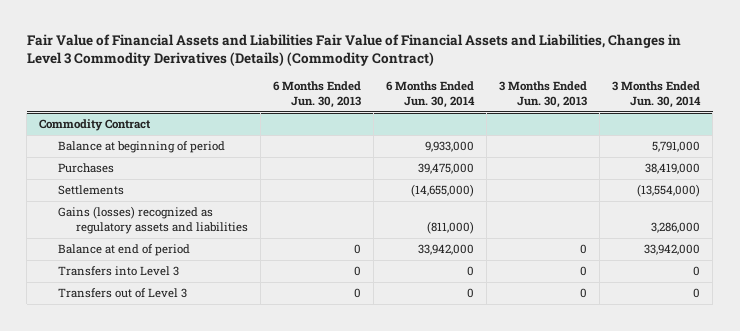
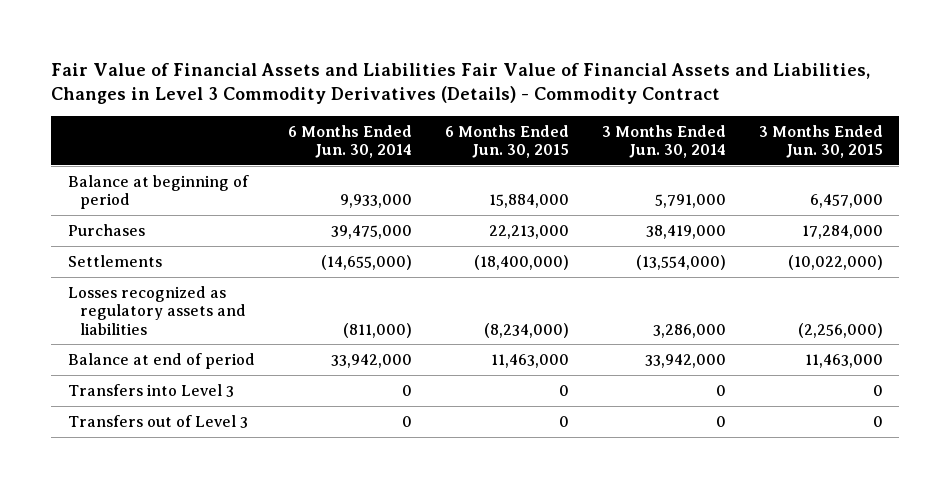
[26,33,681,67] Fair Value of Financial Assets and Liabilities Fair Value of Financial Assets and Liabilities, Changes in Level 3 Commodity Derivatives (Details) (Commodity Contract) -> [51,62,871,104] Fair Value of Financial Assets and Liabilities Fair Value of Financial Assets and Liabilities, Changes in Level 3 Commodity Derivatives (Details) - Commodity Contract
[273,80,362,108] 6 Months Ended Jun. 30, 2013 -> none
[499,80,588,108] 3 Months Ended Jun. 30, 2013 -> none
none -> [444,124,569,158] 6 Months Ended Jun. 30, 2015
none -> [758,124,883,158] 3 Months Ended Jun. 30, 2015
[39,119,152,132] Commodity Contract -> none
[57,206,249,235] Gains (losses) recognized as regulatory assets and liabilities -> [67,285,246,335] Losses recognized as regulatory assets and liabilities

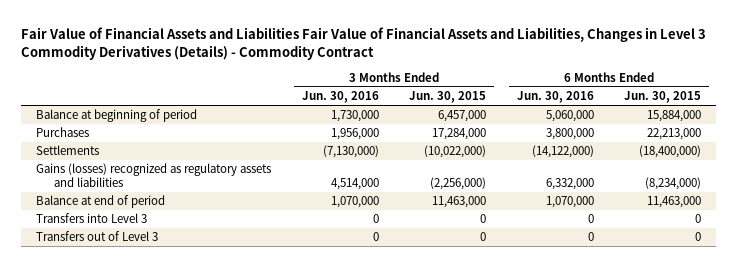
[287,124,412,158] 6 Months Ended Jun. 30, 2014 -> none
[601,124,726,158] 3 Months Ended Jun. 30, 2014 -> none
none -> [301,91,379,104] Jun. 30, 2016
none -> [516,91,594,104] Jun. 30, 2016
[67,285,246,335] Losses recognized as regulatory assets and liabilities -> [36,163,272,188] Gains (losses) recognized as regulatory assets and liabilities

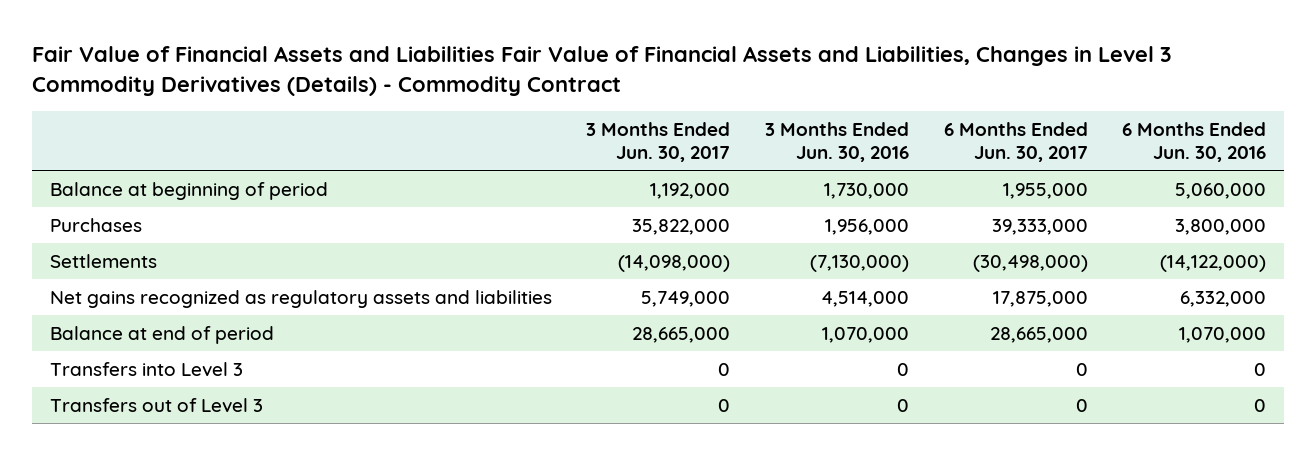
[409,91,487,104] Jun. 30, 2015 -> none
[624,91,702,104] Jun. 30, 2015 -> none
none -> [586,121,731,162] 3 Months Ended Jun. 30, 2017
none -> [943,121,1088,162] 6 Months Ended Jun. 30, 2017
[36,163,272,188] Gains (losses) recognized as regulatory assets and liabilities -> [49,289,552,308] Net gains recognized as regulatory assets and liabilities

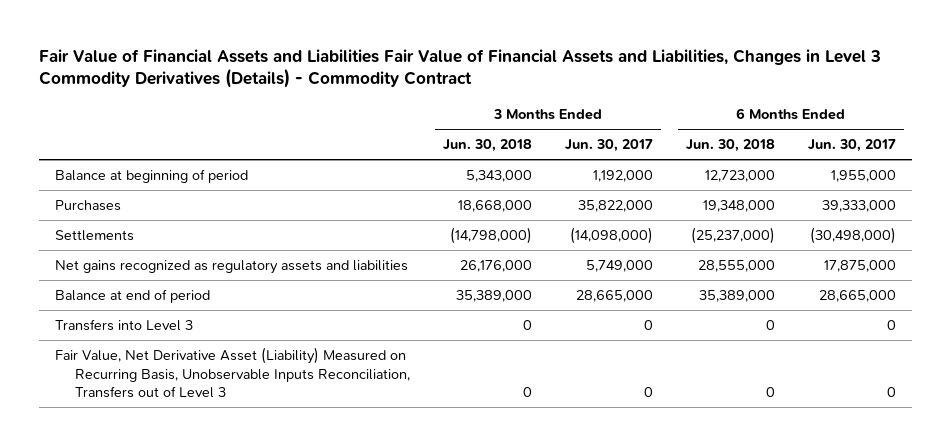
[764,121,909,162] 3 Months Ended Jun. 30, 2016 -> none
[1122,121,1267,162] 6 Months Ended Jun. 30, 2016 -> none
none -> [442,139,532,153] Jun. 30, 2018
none -> [685,139,775,153] Jun. 30, 2018
[49,397,263,413] Transfers out of Level 3 -> [55,347,411,399] Fair Value, Net Derivative Asset (Liability) Measured on Recurring Basis, Unobservable Inputs Reconciliation, Transfers out of Level 3

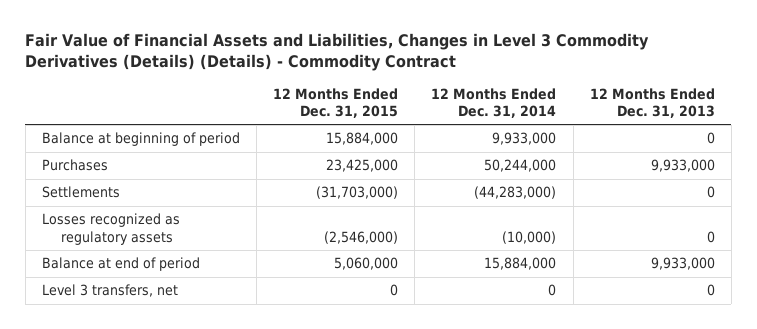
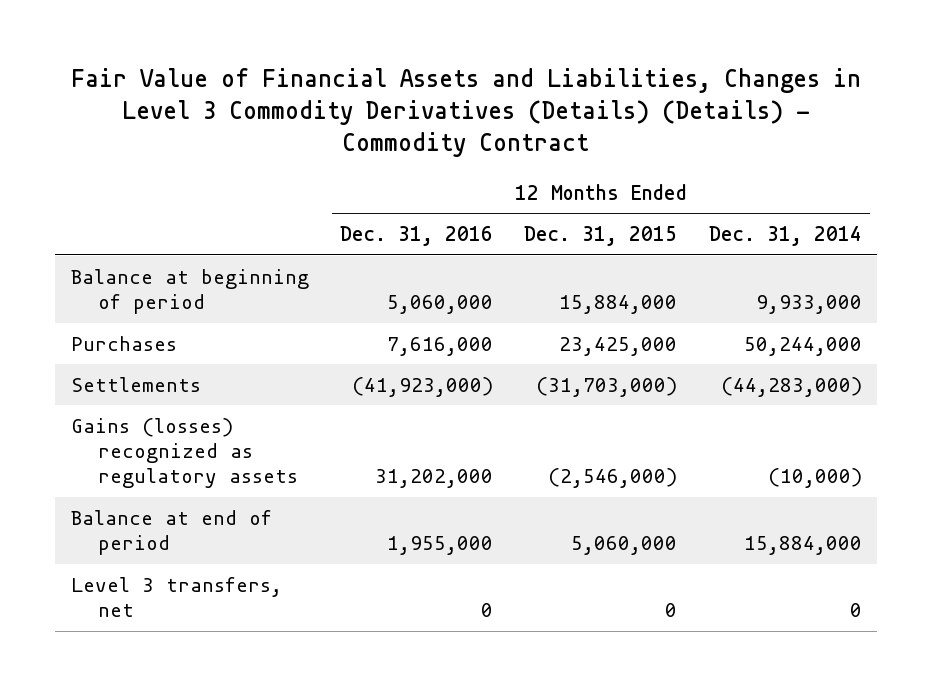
[589,87,715,118] 12 Months Ended Dec. 31, 2013 -> none
none -> [340,226,494,247] Dec. 31, 2016
[41,213,180,245] Losses recognized as regulatory assets -> [70,417,298,489] Gains (losses) recognized as regulatory assets

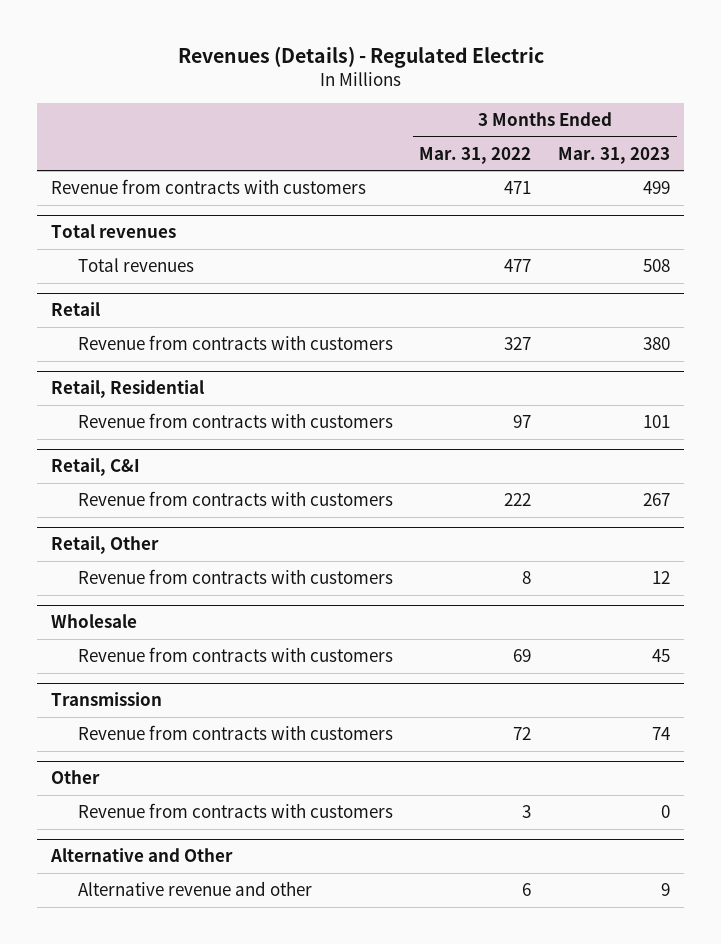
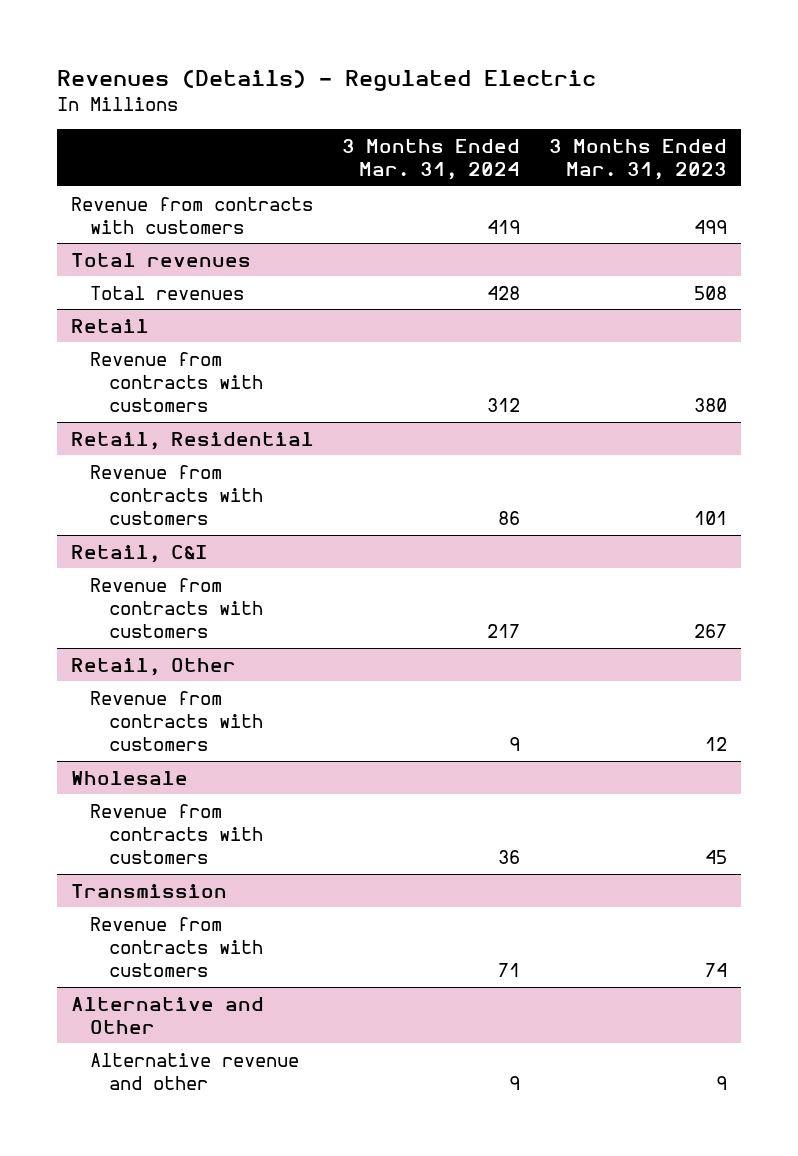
[419,146,532,164] Mar. 31, 2022 -> none
none -> [342,138,521,181] 3 Months Ended Mar. 31, 2024
[50,770,100,785] Other -> none
[77,802,393,818] Revenue from contracts with customers -> none

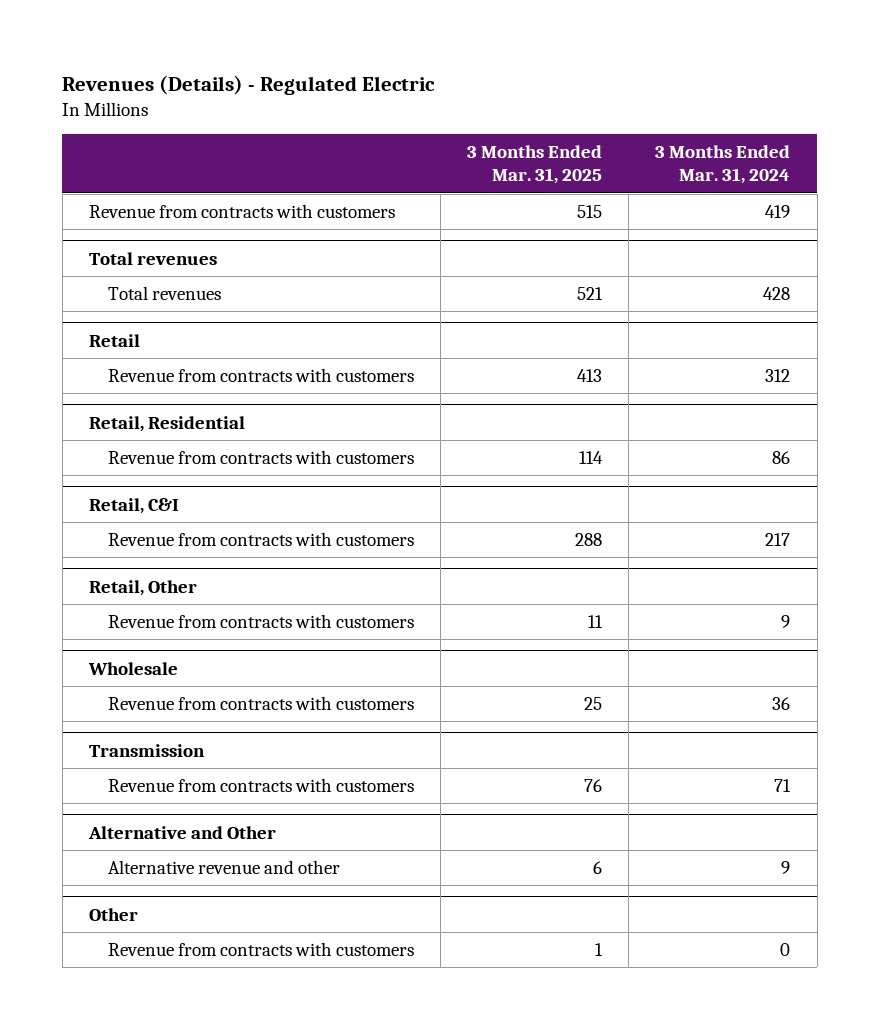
[548,138,727,181] 3 Months Ended Mar. 31, 2023 -> none
none -> [467,144,603,185] 3 Months Ended Mar. 31, 2025
none -> [88,907,138,921] Other
none -> [107,941,414,956] Revenue from contracts with customers

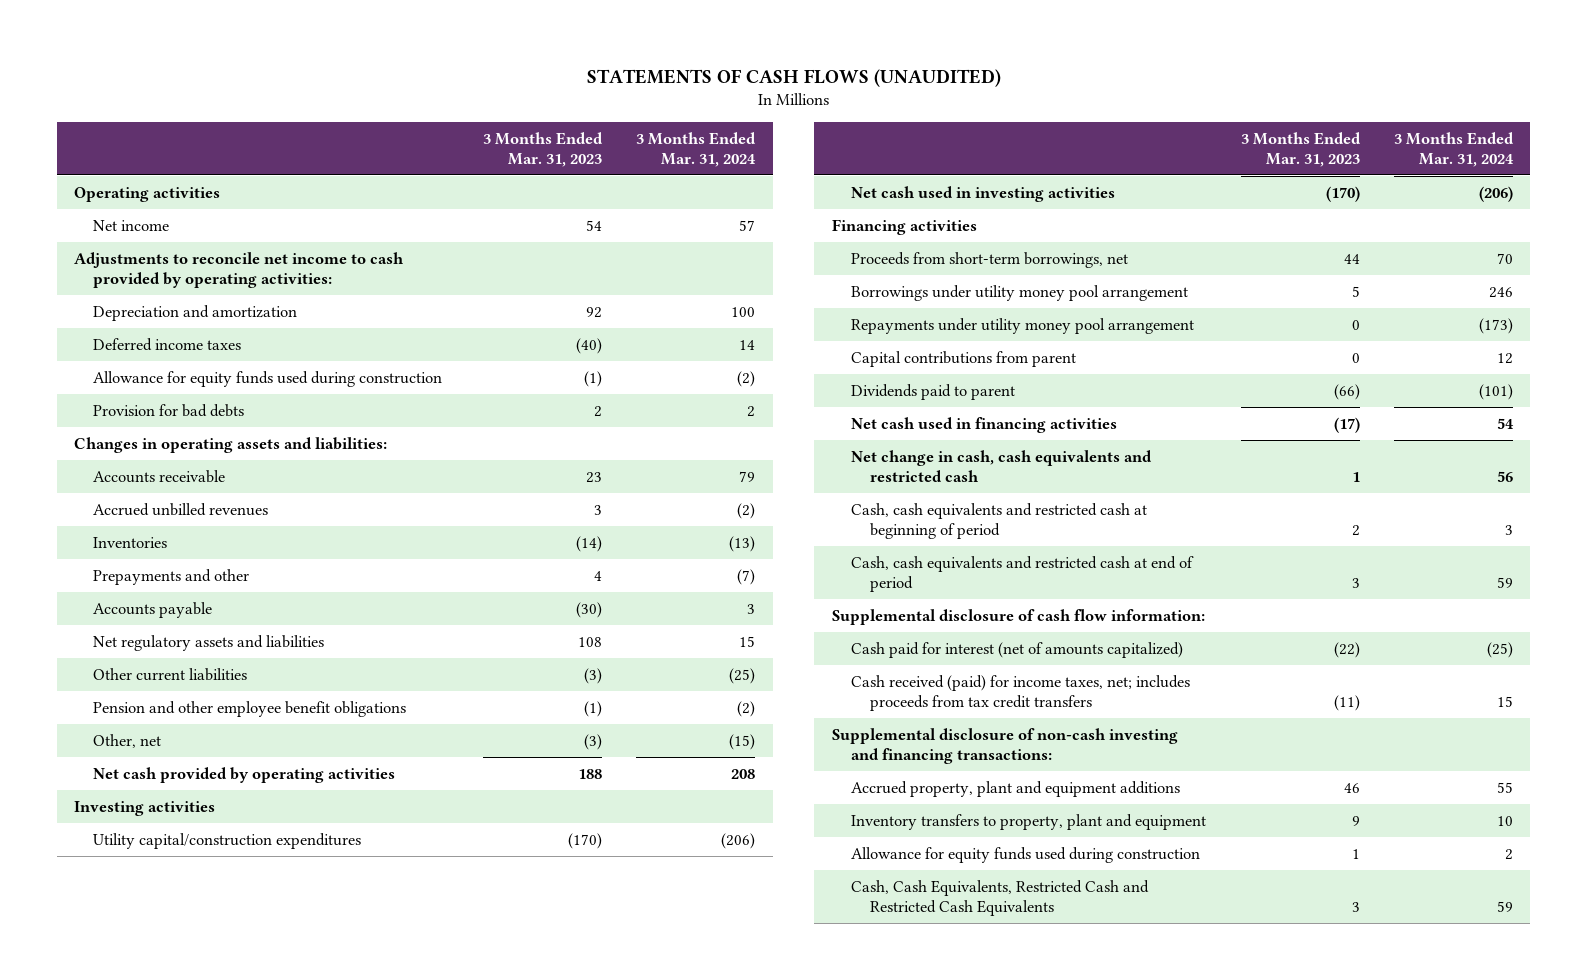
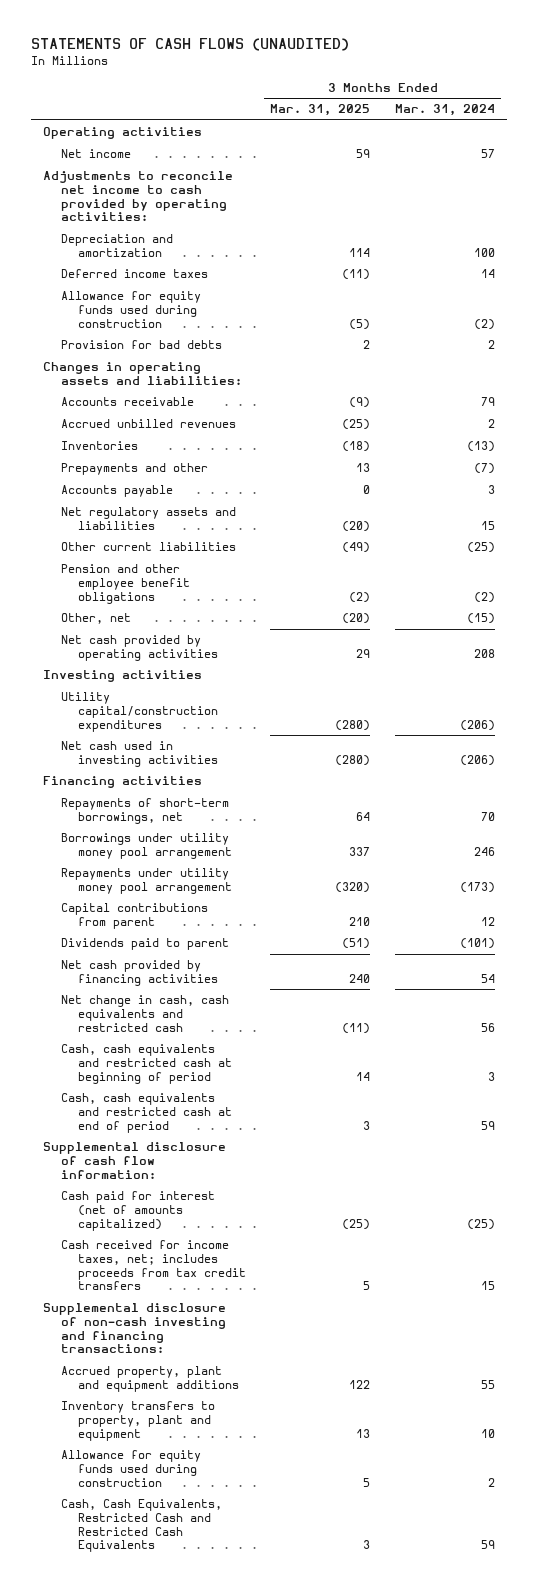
[482,131,603,167] 3 Months Ended Mar. 31, 2023 -> none
none -> [270,104,371,117] Mar. 31, 2025
[737,502,756,519] (2) -> [487,419,495,429] 2
[851,251,1129,268] Proceeds from short-term borrowings, net -> [60,798,229,824] Repayments of short-term borrowings, net
[851,416,1118,433] Net cash used in financing activities -> [60,960,219,986] Net cash provided by financing activities
[851,674,1191,711] Cash received (paid) for income taxes, net; includes proceeds from tax credit transfers -> [60,1240,247,1291] Cash received for income taxes, net; includes proceeds from tax credit transfers

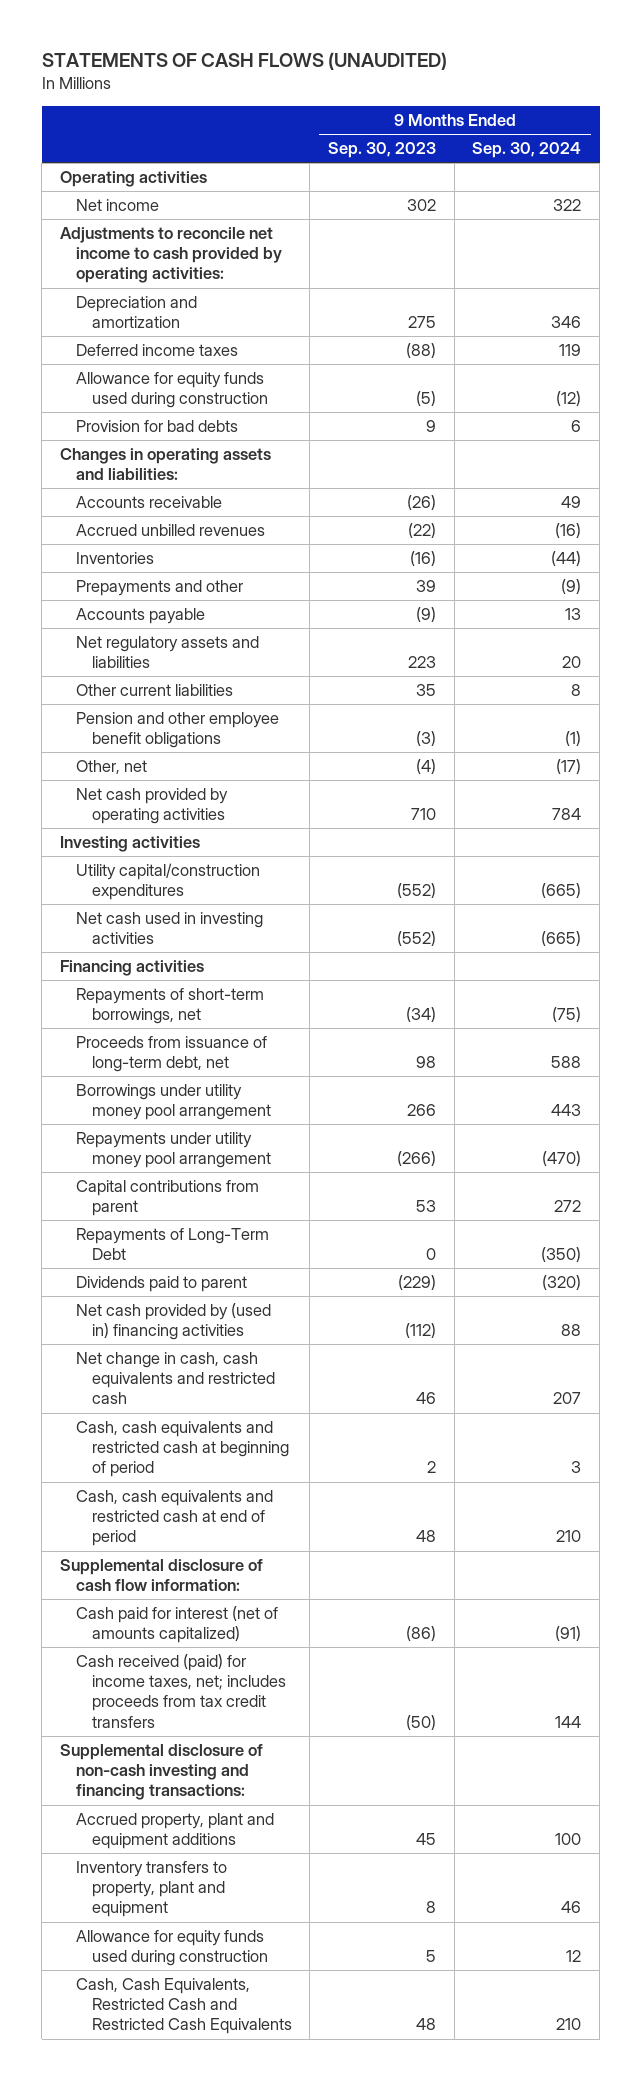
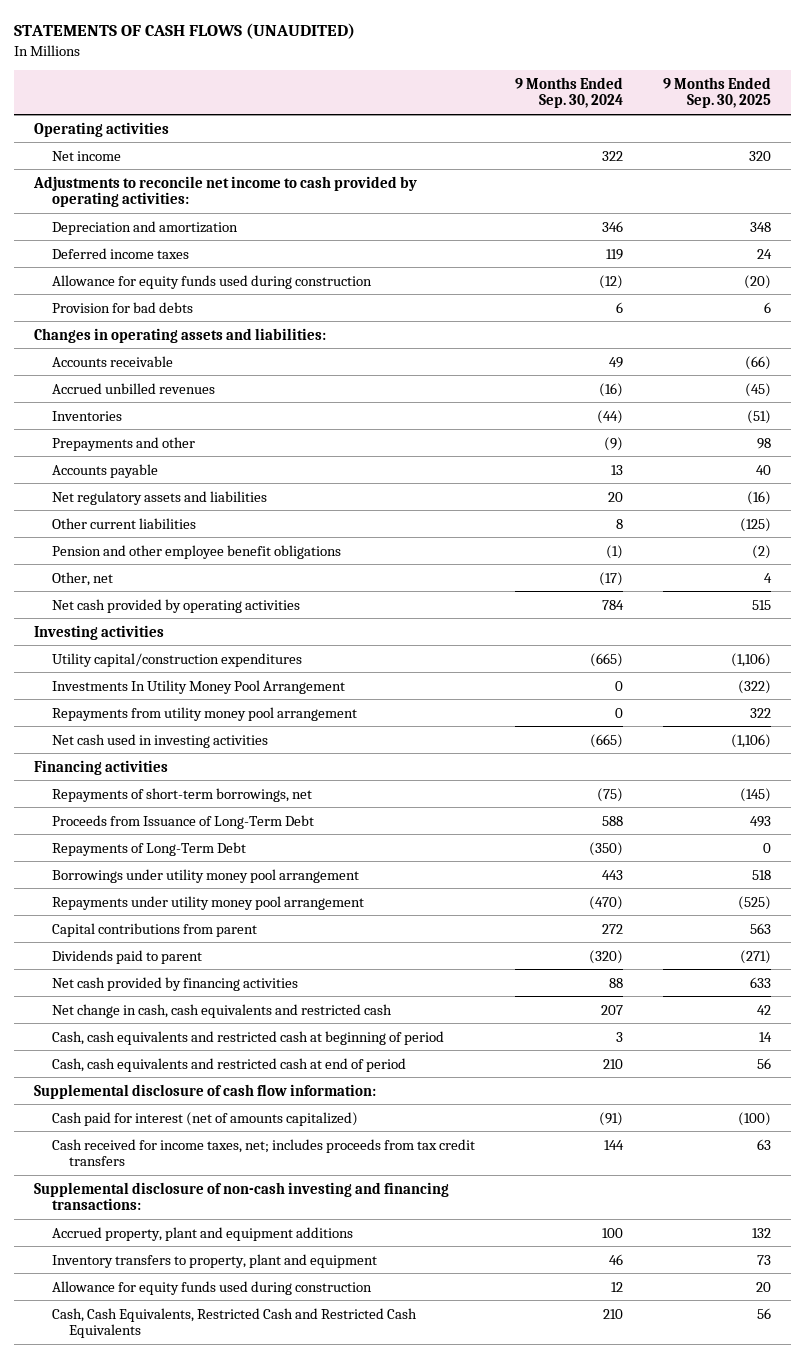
[328,142,437,159] Sep. 30, 2023 -> none
none -> [663,76,772,109] 9 Months Ended Sep. 30, 2025
none -> [51,679,345,694] Investments In Utility Money Pool Arrangement
none -> [51,706,357,721] Repayments from utility money pool arrangement
[75,1036,267,1073] Proceeds from issuance of long-term debt, net -> [51,814,314,829] Proceeds from Issuance of Long-Term Debt
[75,1228,269,1261] Repayments of Long-Term Debt -> [51,841,246,856] Repayments of Long-Term Debt
[75,1303,271,1341] Net cash provided by (used in) financing activities -> [51,976,298,991] Net cash provided by financing activities
[75,1654,286,1728] Cash received (paid) for income taxes, net; includes proceeds from tax credit transfers -> [51,1138,475,1167] Cash received for income taxes, net; includes proceeds from tax credit transfers

